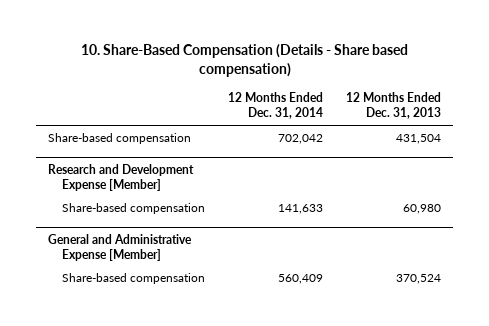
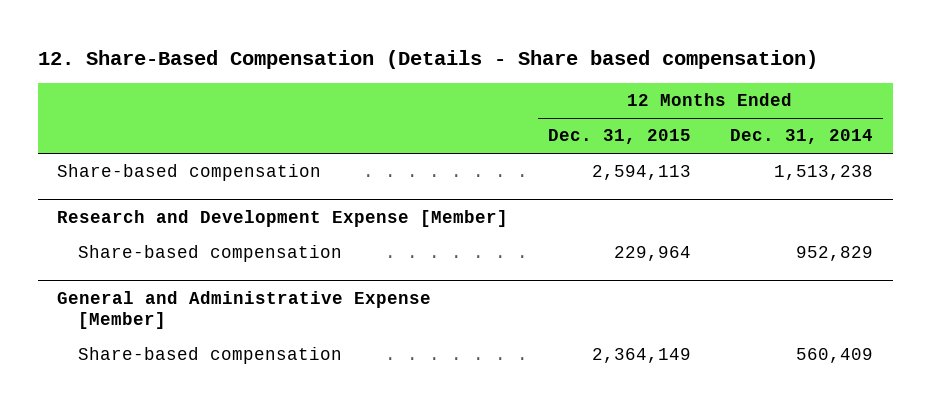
[80,44,408,77] 10. Share-Based Compensation (Details - Share based compensation) -> [37,50,818,70] 12. Share-Based Compensation (Details - Share based compensation)
[346,92,442,120] 12 Months Ended Dec. 31, 2013 -> none
none -> [547,129,691,145] Dec. 31, 2015
[278,134,324,145] 702,042 -> [774,165,874,181] 1,513,238
[278,204,324,215] 141,633 -> [796,246,874,262] 952,829

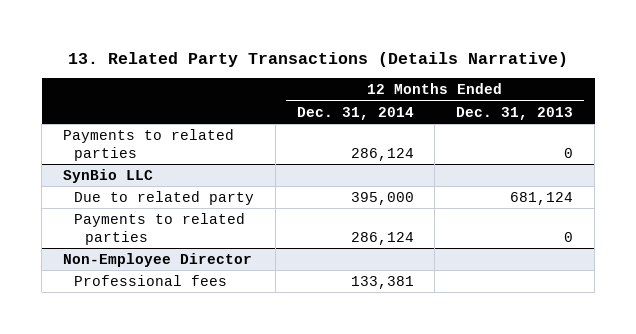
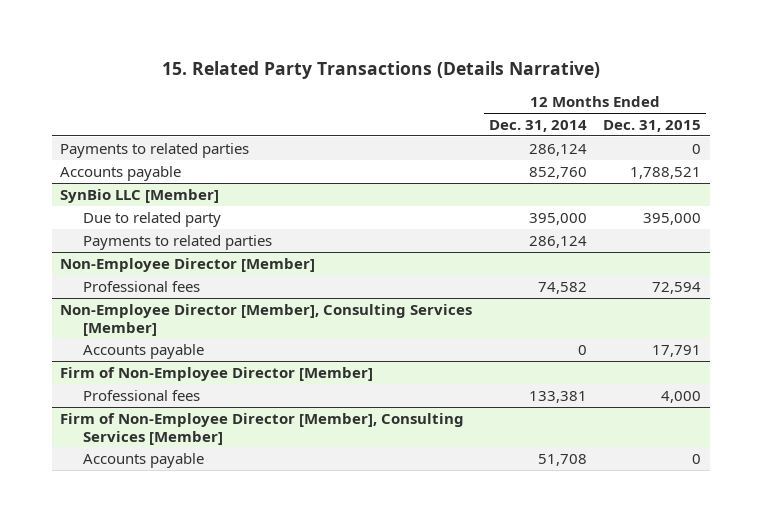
[68,51,569,67] 13. Related Party Transactions (Details Narrative) -> [161,61,600,80] 15. Related Party Transactions (Details Narrative)
[456,106,574,120] Dec. 31, 2013 -> none
none -> [603,119,702,132] Dec. 31, 2015
none -> [59,165,181,181] Accounts payable
[62,168,153,183] SynBio LLC -> [59,188,219,203] SynBio LLC [Member]
[62,252,252,267] Non-Employee Director -> [59,257,315,272] Non-Employee Director [Member]
none -> [83,280,201,292] Professional fees
none -> [59,303,472,336] Non-Employee Director [Member], Consulting Services [Member]
none -> [83,343,205,359] Accounts payable
none -> [59,366,373,381] Firm of Non-Employee Director [Member]
none -> [59,412,464,445] Firm of Non-Employee Director [Member], Consulting Services [Member]
none -> [83,452,205,468] Accounts payable

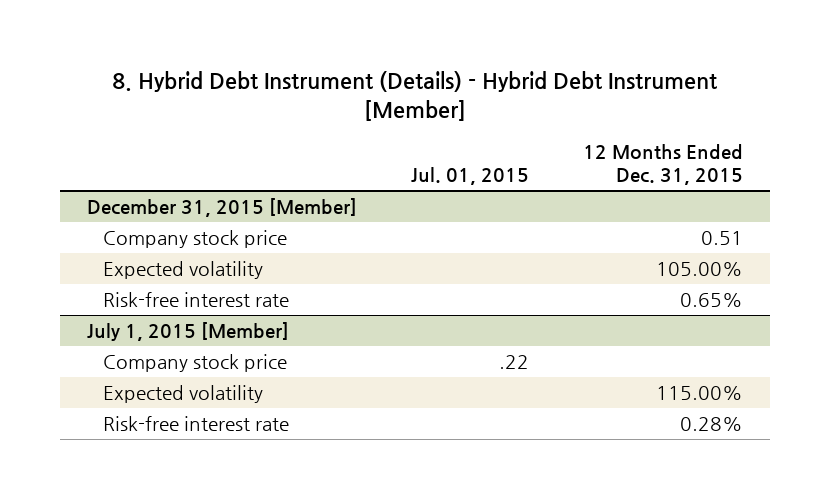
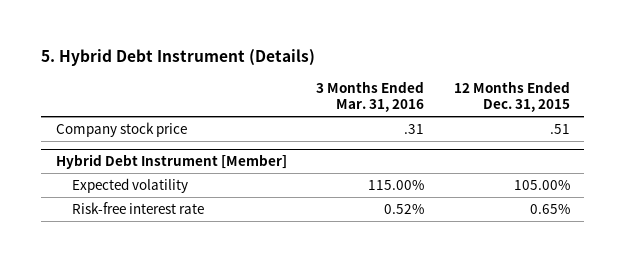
[111,71,717,122] 8. Hybrid Debt Instrument (Details) - Hybrid Debt Instrument [Member] -> [40,49,315,67] 5. Hybrid Debt Instrument (Details)
[410,167,529,186] Jul. 01, 2015 -> none
none -> [316,80,425,113] 3 Months Ended Mar. 31, 2016
[86,197,357,217] December 31, 2015 [Member] -> none
[700,230,743,245] 0.51 -> [549,123,570,134] .51
none -> [55,154,287,170] Hybrid Debt Instrument [Member]
[86,321,289,341] July 1, 2015 [Member] -> none
[102,353,287,372] Company stock price -> none
[102,384,263,403] Expected volatility -> none
[102,415,289,431] Risk-free interest rate -> none

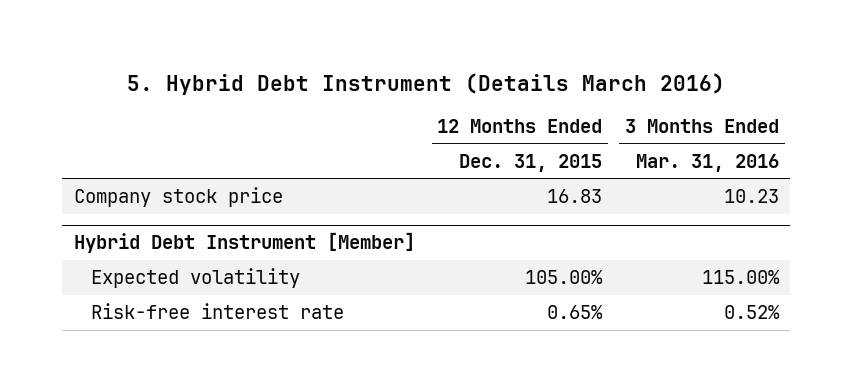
[40,49,315,67] 5. Hybrid Debt Instrument (Details) -> [127,72,726,95] 5. Hybrid Debt Instrument (Details March 2016)
[404,123,425,134] .31 -> [724,188,780,203] 10.23
[549,123,570,134] .51 -> [547,188,603,203] 16.83

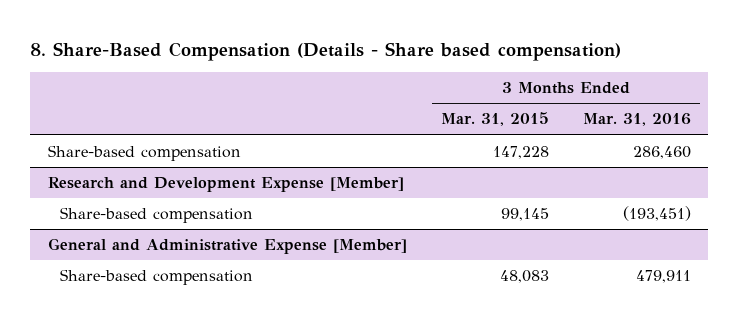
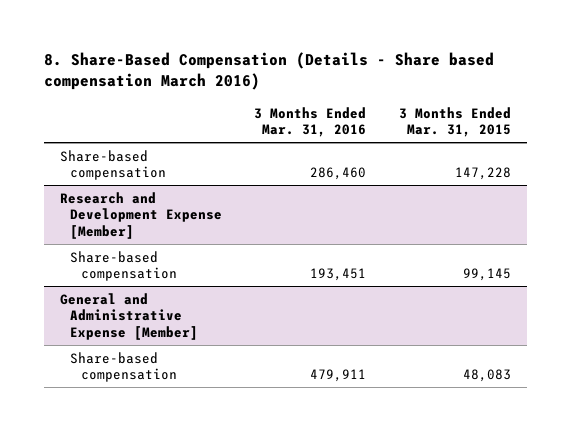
[30,41,622,61] 8. Share-Based Compensation (Details - Share based compensation) -> [43,52,494,91] 8. Share-Based Compensation (Details - Share based compensation March 2016)
[623,206,692,222] (193,451) -> [310,268,367,282] 193,451

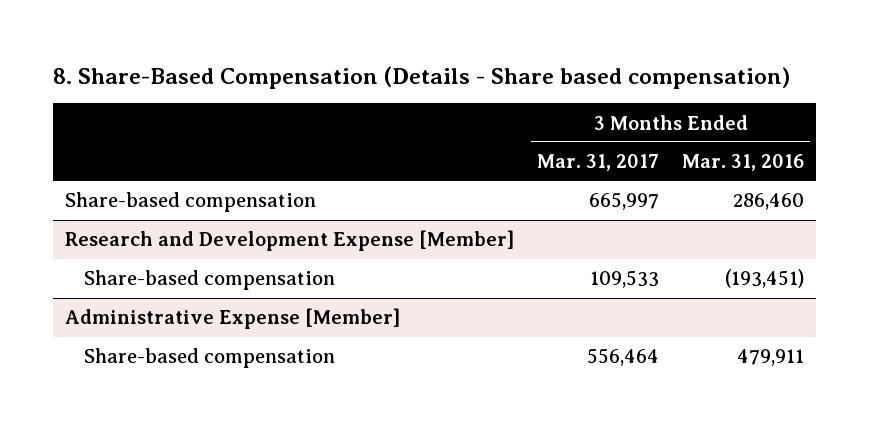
[43,52,494,91] 8. Share-Based Compensation (Details - Share based compensation March 2016) -> [52,65,790,89] 8. Share-Based Compensation (Details - Share based compensation)
[398,106,511,138] 3 Months Ended Mar. 31, 2015 -> none
none -> [536,154,659,172] Mar. 31, 2017
[310,268,367,282] 193,451 -> [725,269,805,289] (193,451)
[60,292,199,341] General and Administrative Expense [Member] -> [64,308,400,330] Administrative Expense [Member]

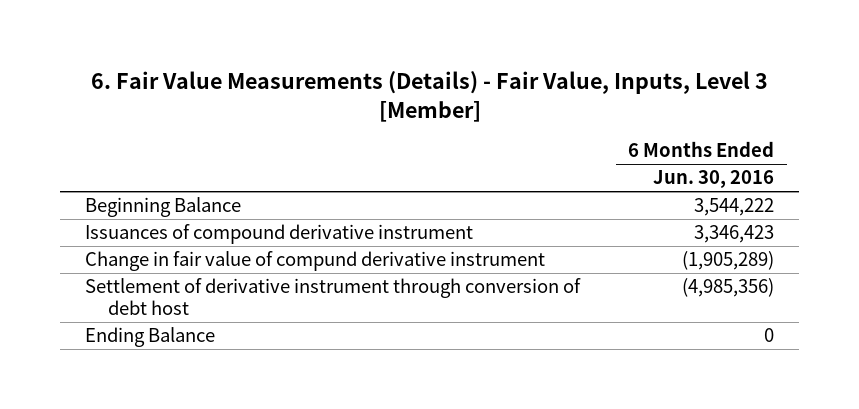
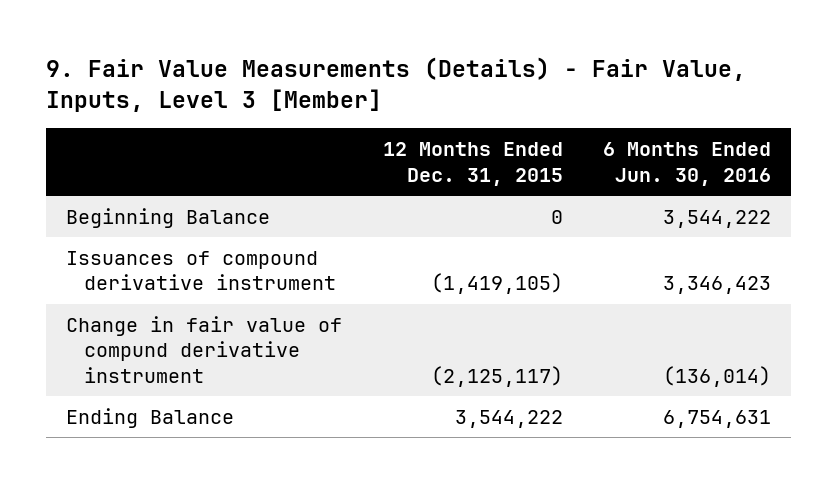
[90,71,768,123] 6. Fair Value Measurements (Details) - Fair Value, Inputs, Level 3 [Member] -> [46,57,747,113] 9. Fair Value Measurements (Details) - Fair Value, Inputs, Level 3 [Member]
none -> [382,142,563,186] 12 Months Ended Dec. 31, 2015
[84,278,581,316] Settlement of derivative instrument through conversion of debt host -> none
[682,251,775,271] (1,905,289) -> [663,365,772,387] (136,014)
[764,328,775,343] 0 -> [663,409,772,428] 6,754,631

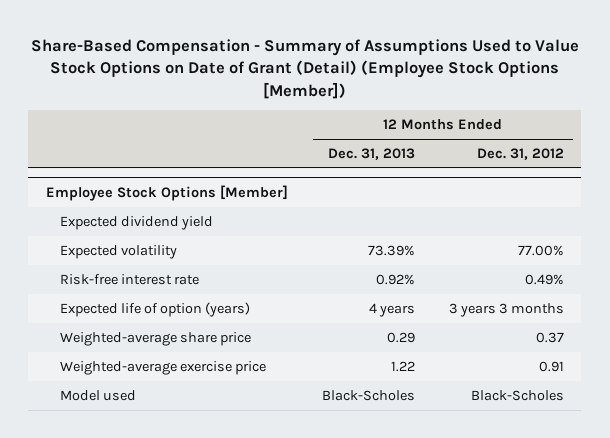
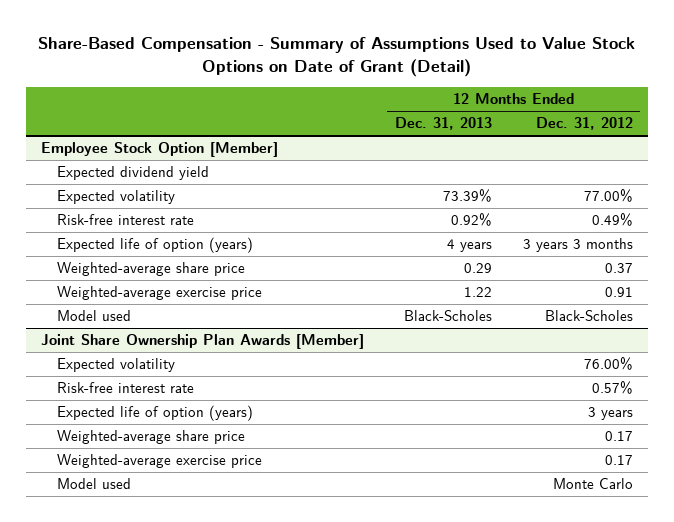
[30,38,579,99] Share-Based Compensation - Summary of Assumptions Used to Value Stock Options on Date of Grant (Detail) (Employee Stock Options [Member]) -> [37,36,635,78] Share-Based Compensation - Summary of Assumptions Used to Value Stock Options on Date of Grant (Detail)
[45,184,288,201] Employee Stock Options [Member] -> [41,142,279,158] Employee Stock Option [Member]
none -> [41,334,365,350] Joint Share Ownership Plan Awards [Member]
none -> [57,358,176,373] Expected volatility
none -> [57,382,195,394] Risk-free interest rate
none -> [57,405,254,422] Expected life of option (years)
none -> [57,430,246,445] Weighted-average share price
none -> [57,454,263,469] Weighted-average exercise price
none -> [57,478,132,491] Model used

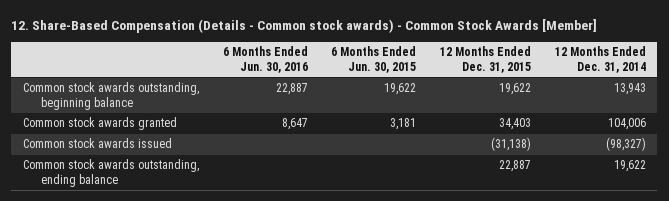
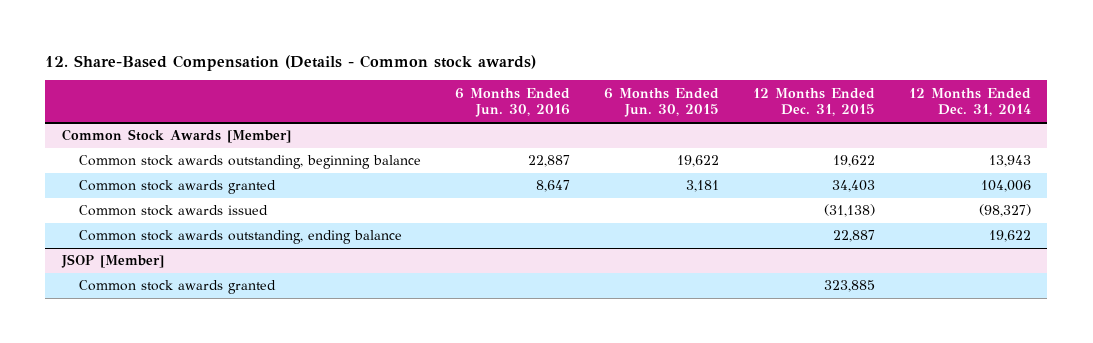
[11,18,598,33] 12. Share-Based Compensation (Details - Common stock awards) - Common Stock Awards [Member] -> [45,54,537,71] 12. Share-Based Compensation (Details - Common stock awards)
none -> [62,129,292,144] Common Stock Awards [Member]
none -> [61,254,165,269] JSOP [Member]
none -> [79,280,277,295] Common stock awards granted

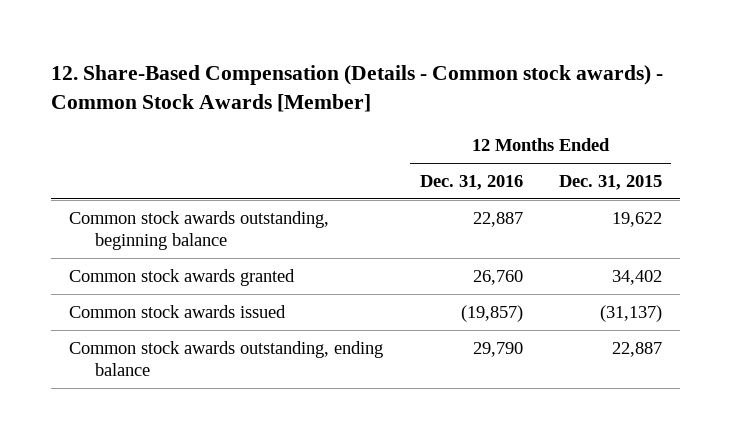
[45,54,537,71] 12. Share-Based Compensation (Details - Common stock awards) -> [51,65,664,113] 12. Share-Based Compensation (Details - Common stock awards) - Common Stock Awards [Member]
[455,87,571,118] 6 Months Ended Jun. 30, 2016 -> none
[603,87,719,118] 6 Months Ended Jun. 30, 2015 -> none
[908,87,1031,117] 12 Months Ended Dec. 31, 2014 -> none
none -> [419,175,523,191] Dec. 31, 2016
[62,129,292,144] Common Stock Awards [Member] -> none
[831,180,875,193] 34,403 -> [611,269,662,285] 34,402
[823,204,875,218] (31,138) -> [599,304,662,322] (31,137)
[61,254,165,269] JSOP [Member] -> none
[79,280,277,295] Common stock awards granted -> none

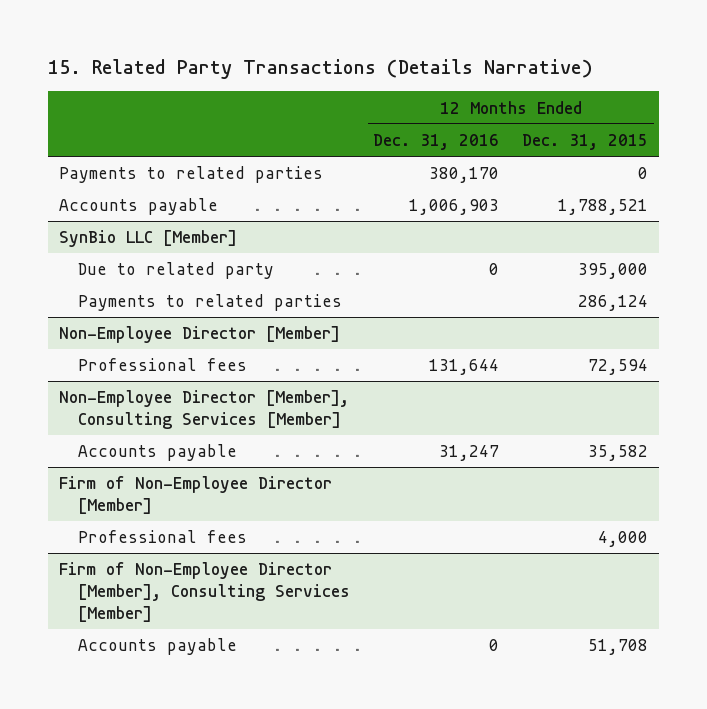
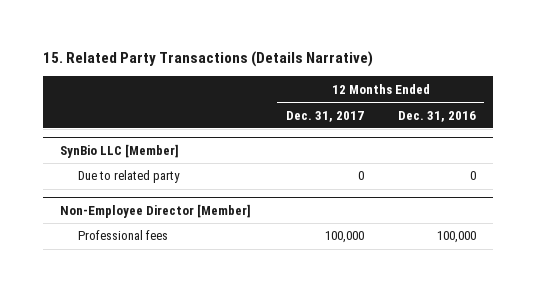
[521,134,648,151] Dec. 31, 2015 -> none
none -> [285,110,364,122] Dec. 31, 2017
[58,166,323,184] Payments to related parties -> none
[58,198,218,216] Accounts payable -> none
[78,294,343,312] Payments to related parties -> none
[58,390,349,429] Non-Employee Director [Member], Consulting Services [Member] -> none
[78,444,238,462] Accounts payable -> none
[58,476,332,514] Firm of Non-Employee Director [Member] -> none
[78,530,248,544] Professional fees -> none
[58,562,351,622] Firm of Non-Employee Director [Member], Consulting Services [Member] -> none
[78,638,238,656] Accounts payable -> none
[429,359,500,376] 131,644 -> [436,231,476,244] 100,000

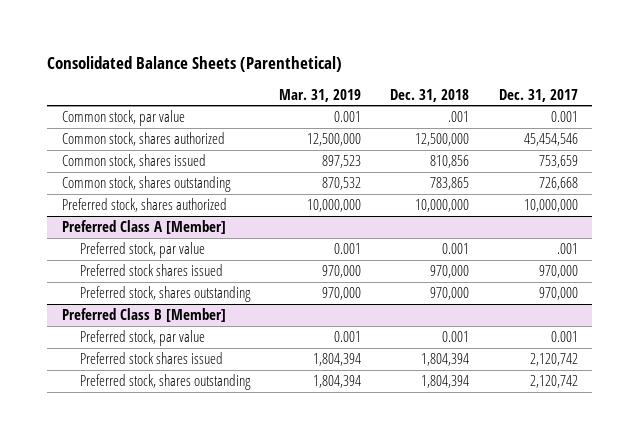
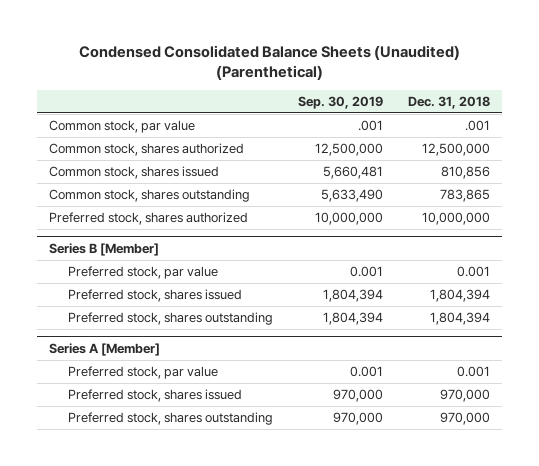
[46,56,342,73] Consolidated Balance Sheets (Parenthetical) -> [78,44,460,80] Condensed Consolidated Balance Sheets (Unaudited) (Parenthetical)
[278,88,361,102] Mar. 31, 2019 -> none
[498,88,578,102] Dec. 31, 2017 -> none
none -> [297,95,383,109] Sep. 30, 2019
[61,219,226,234] Preferred Class A [Member] -> none
[79,241,205,258] Preferred stock, par value -> none
[79,263,223,276] Preferred stock shares issued -> none
[79,285,251,302] Preferred stock, shares outstanding -> none
[61,307,226,322] Preferred Class B [Member] -> none
none -> [49,243,160,257] Series B [Member]
[79,351,223,364] Preferred stock shares issued -> [67,289,242,303] Preferred stock, shares issued
none -> [49,343,161,357] Series A [Member]
none -> [67,366,218,380] Preferred stock, par value
none -> [67,389,242,403] Preferred stock, shares issued
none -> [67,412,273,426] Preferred stock, shares outstanding

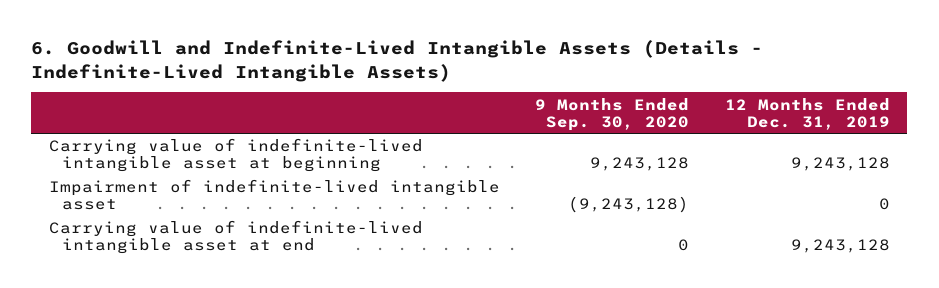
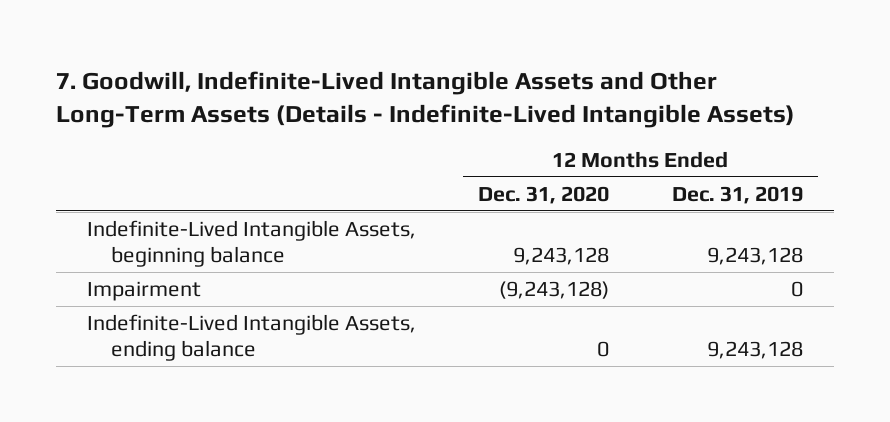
[31,40,764,82] 6. Goodwill and Indefinite-Lived Intangible Assets (Details - Indefinite-Lived Intangible Assets) -> [55,70,795,128] 7. Goodwill, Indefinite-Lived Intangible Assets and Other Long-Term Assets (Details - Indefinite-Lived Intangible Assets)
[535,97,690,131] 9 Months Ended Sep. 30, 2020 -> none
none -> [478,185,610,204] Dec. 31, 2020
[48,138,423,173] Carrying value of indefinite-lived intangible asset at beginning -> [86,219,416,268] Indefinite-Lived Intangible Assets, beginning balance
[48,179,500,211] Impairment of indefinite-lived intangible asset -> [86,280,201,301] Impairment
[48,220,423,255] Carrying value of indefinite-lived intangible asset at end -> [86,313,416,362] Indefinite-Lived Intangible Assets, ending balance

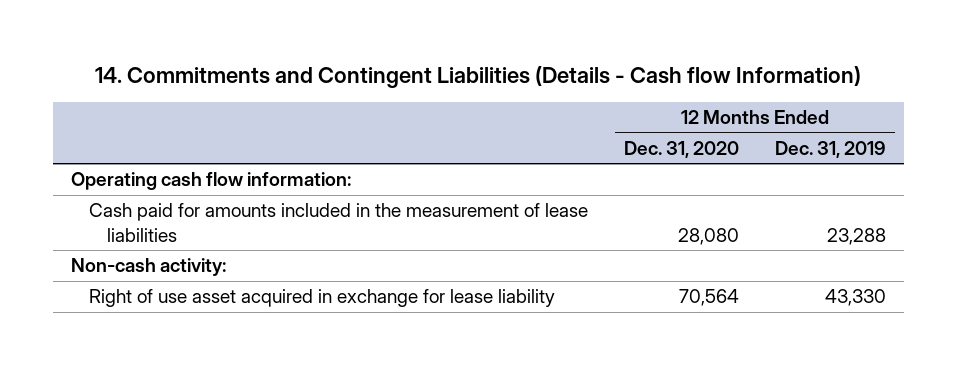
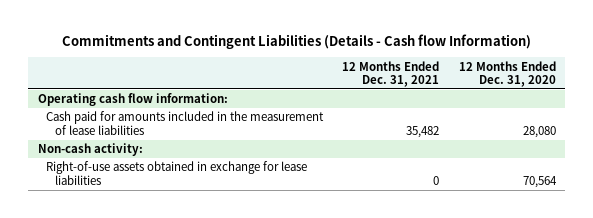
[95,65,862,88] 14. Commitments and Contingent Liabilities (Details - Cash flow Information) -> [61,33,531,49] Commitments and Contingent Liabilities (Details - Cash flow Information)
[774,140,886,158] Dec. 31, 2019 -> none
none -> [342,60,440,87] 12 Months Ended Dec. 31, 2021
[88,289,555,308] Right of use asset acquired in exchange for lease liability -> [46,161,308,185] Right-of-use assets obtained in exchange for lease liabilities

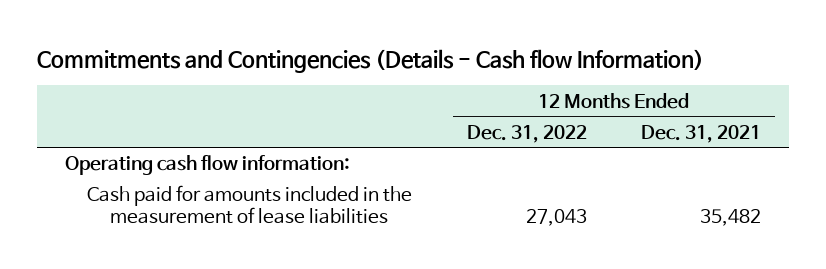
[61,33,531,49] Commitments and Contingent Liabilities (Details - Cash flow Information) -> [37,48,705,73] Commitments and Contingencies (Details - Cash flow Information)
[458,60,556,87] 12 Months Ended Dec. 31, 2020 -> none
none -> [466,124,587,143] Dec. 31, 2022
[37,143,143,157] Non-cash activity: -> none
[46,161,308,185] Right-of-use assets obtained in exchange for lease liabilities -> none

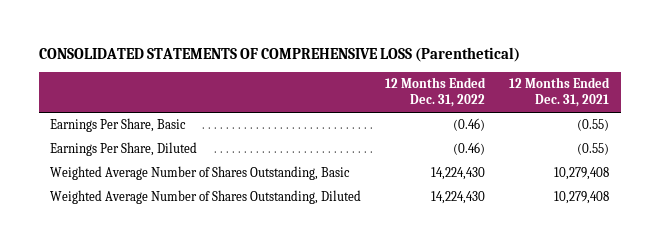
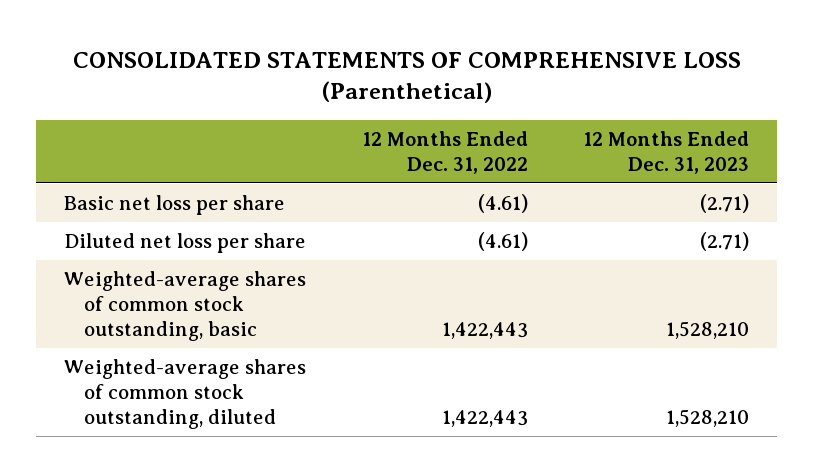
[508,77,610,108] 12 Months Ended Dec. 31, 2021 -> none
none -> [582,130,749,174] 12 Months Ended Dec. 31, 2023
[50,118,187,133] Earnings Per Share, Basic -> [64,194,286,215] Basic net loss per share
[453,118,486,132] (0.46) -> [477,193,528,213] (4.61)
[50,142,198,157] Earnings Per Share, Diluted -> [64,232,307,253] Diluted net loss per share
[453,142,486,156] (0.46) -> [477,231,528,251] (4.61)
[50,166,351,181] Weighted Average Number of Shares Outstanding, Basic -> [64,270,307,342] Weighted-average shares of common stock outstanding, basic
[431,167,486,181] 14,224,430 -> [441,322,528,340] 1,422,443
[50,190,362,205] Weighted Average Number of Shares Outstanding, Diluted -> [64,358,307,430] Weighted-average shares of common stock outstanding, diluted
[431,191,486,205] 14,224,430 -> [441,410,528,428] 1,422,443

